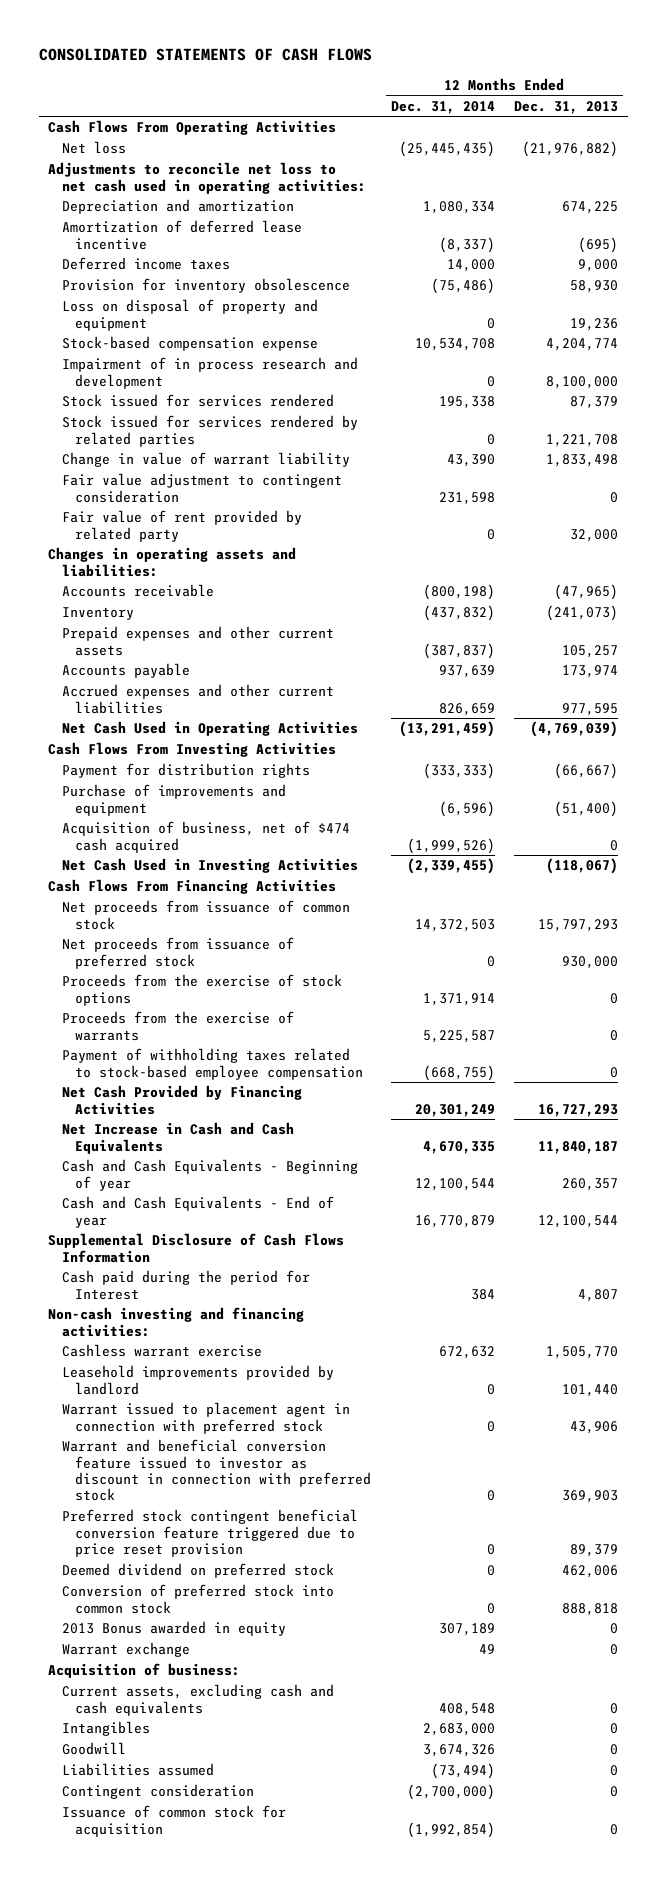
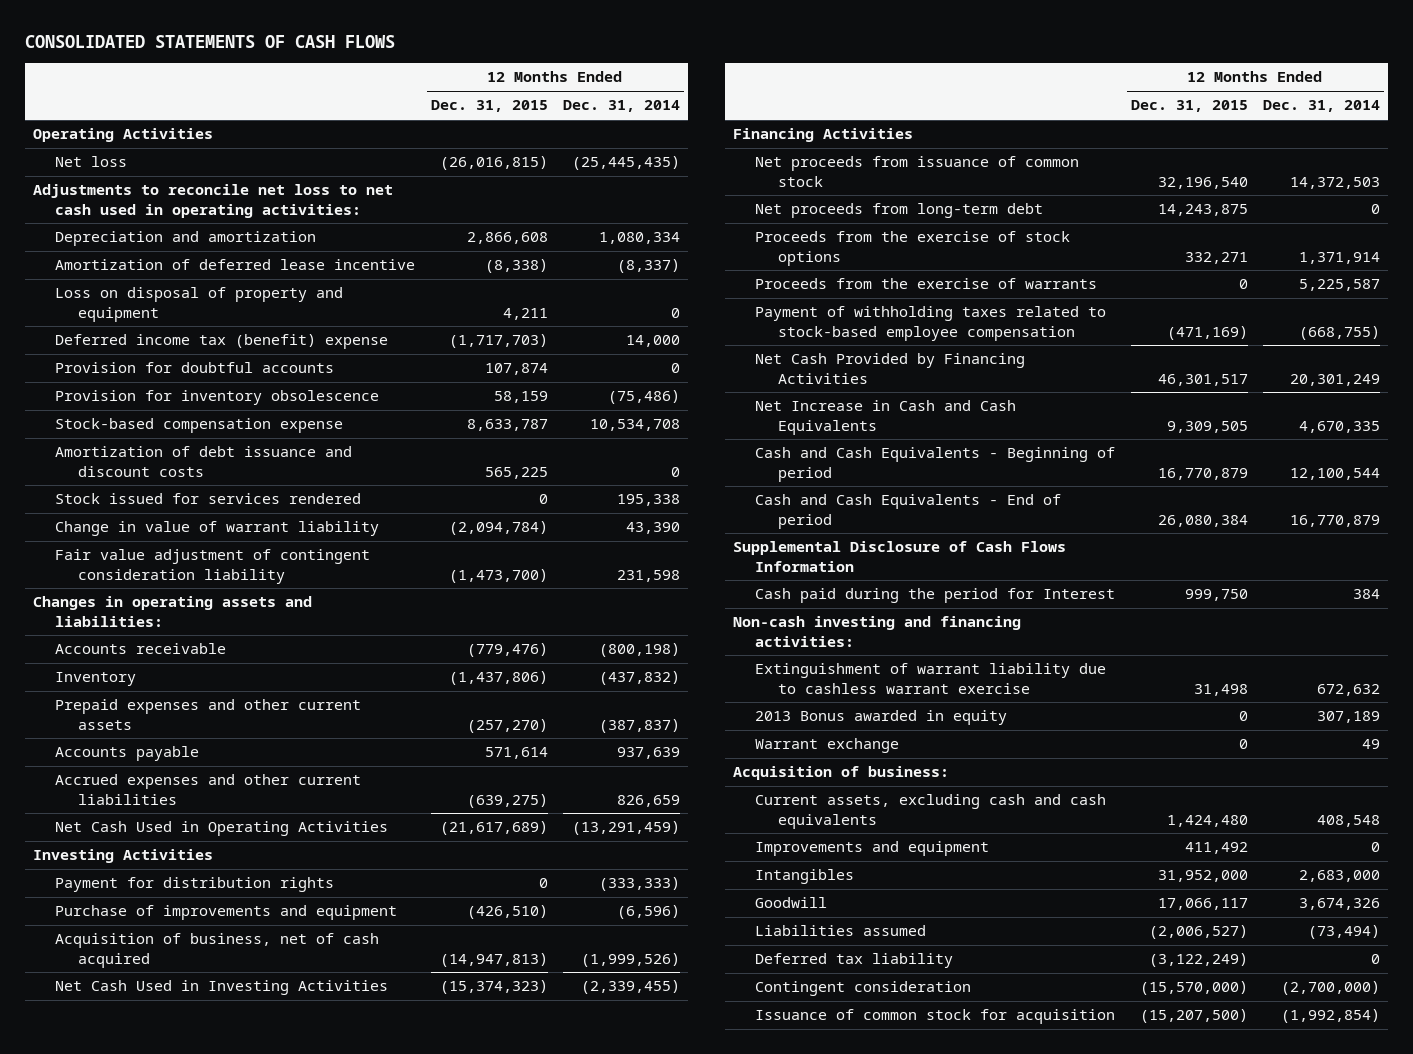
[514,100,619,114] Dec. 31, 2013 -> none
none -> [430,100,548,113] Dec. 31, 2015
[48,120,337,136] Cash Flows From Operating Activities -> [32,128,213,143] Operating Activities
[61,257,230,271] Deferred income taxes -> none
none -> [55,334,389,350] Deferred income tax (benefit) expense
none -> [55,362,335,374] Provision for doubtful accounts
[61,278,350,294] Provision for inventory obsolescence -> [55,390,380,406] Provision for inventory obsolescence
[61,357,358,389] Impairment of in process research and development -> none
none -> [55,446,353,477] Amortization of debt issuance and discount costs
[61,415,358,447] Stock issued for services rendered by related parties -> none
[61,510,302,542] Fair value of rent provided by related party -> none
[61,473,342,503] Fair value adjustment to contingent consideration -> [55,549,371,584] Fair value adjustment of contingent consideration liability
[48,742,337,758] Cash Flows From Investing Activities -> [32,849,213,864] Investing Activities
[61,821,350,853] Acquisition of business, net of $474 cash acquired -> [55,933,380,968] Acquisition of business, net of cash acquired
[48,879,337,895] Cash Flows From Financing Activities -> [732,128,913,143] Financing Activities
[61,937,294,969] Net proceeds from issuance of preferred stock -> none
none -> [755,203,1044,219] Net proceeds from long-term debt
[61,1159,358,1191] Cash and Cash Equivalents - Beginning of year -> [755,447,1116,482] Cash and Cash Equivalents - Beginning of period
[61,1196,334,1228] Cash and Cash Equivalents - End of year -> [755,494,1062,529] Cash and Cash Equivalents - End of period
[61,1365,334,1395] Leasehold improvements provided by landlord -> none
[61,1402,350,1434] Warrant issued to placement agent in connection with preferred stock -> none
[61,1439,372,1502] Warrant and beneficial conversion feature issued to investor as discount in connection with preferred stock -> none
[61,1509,358,1558] Preferred stock contingent beneficial conversion feature triggered due to price reset provision -> none
[61,1563,334,1579] Deemed dividend on preferred stock -> none
[61,1584,334,1614] Conversion of preferred stock into common stock -> none
[61,1344,262,1358] Cashless warrant exercise -> [755,663,1107,694] Extinguishment of warrant liability due to cashless warrant exercise
none -> [755,841,990,857] Improvements and equipment
none -> [755,953,954,969] Deferred tax liability

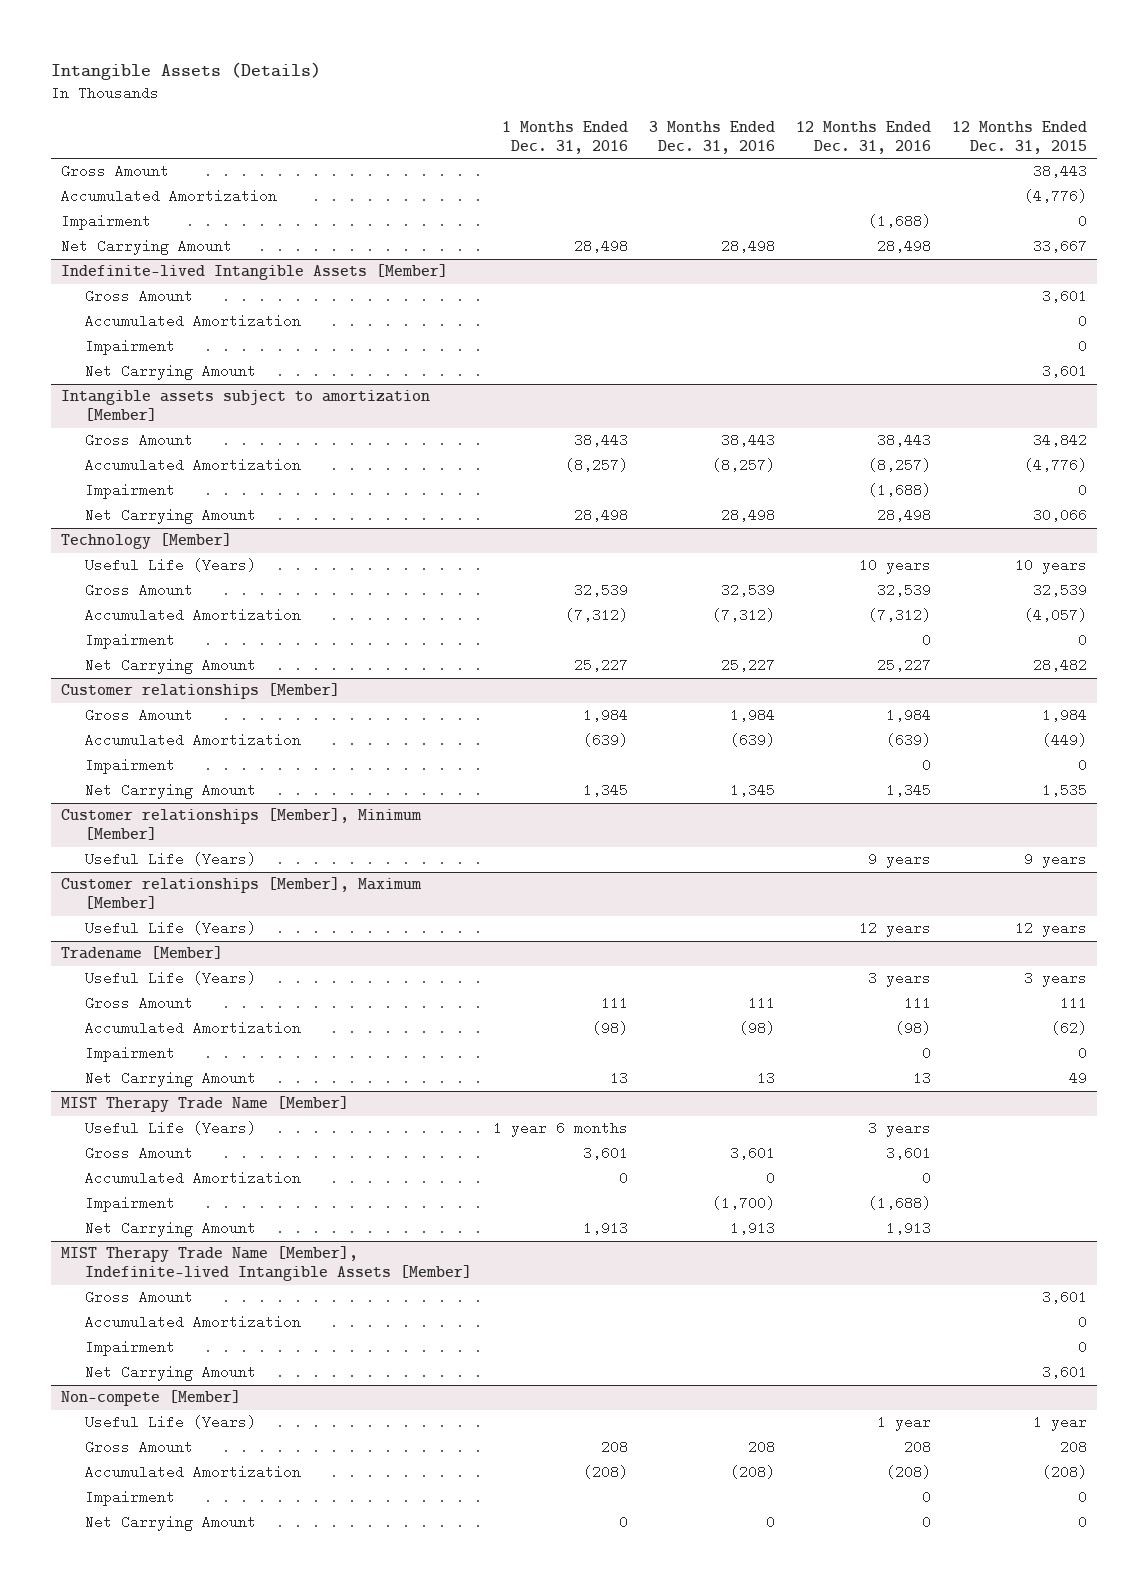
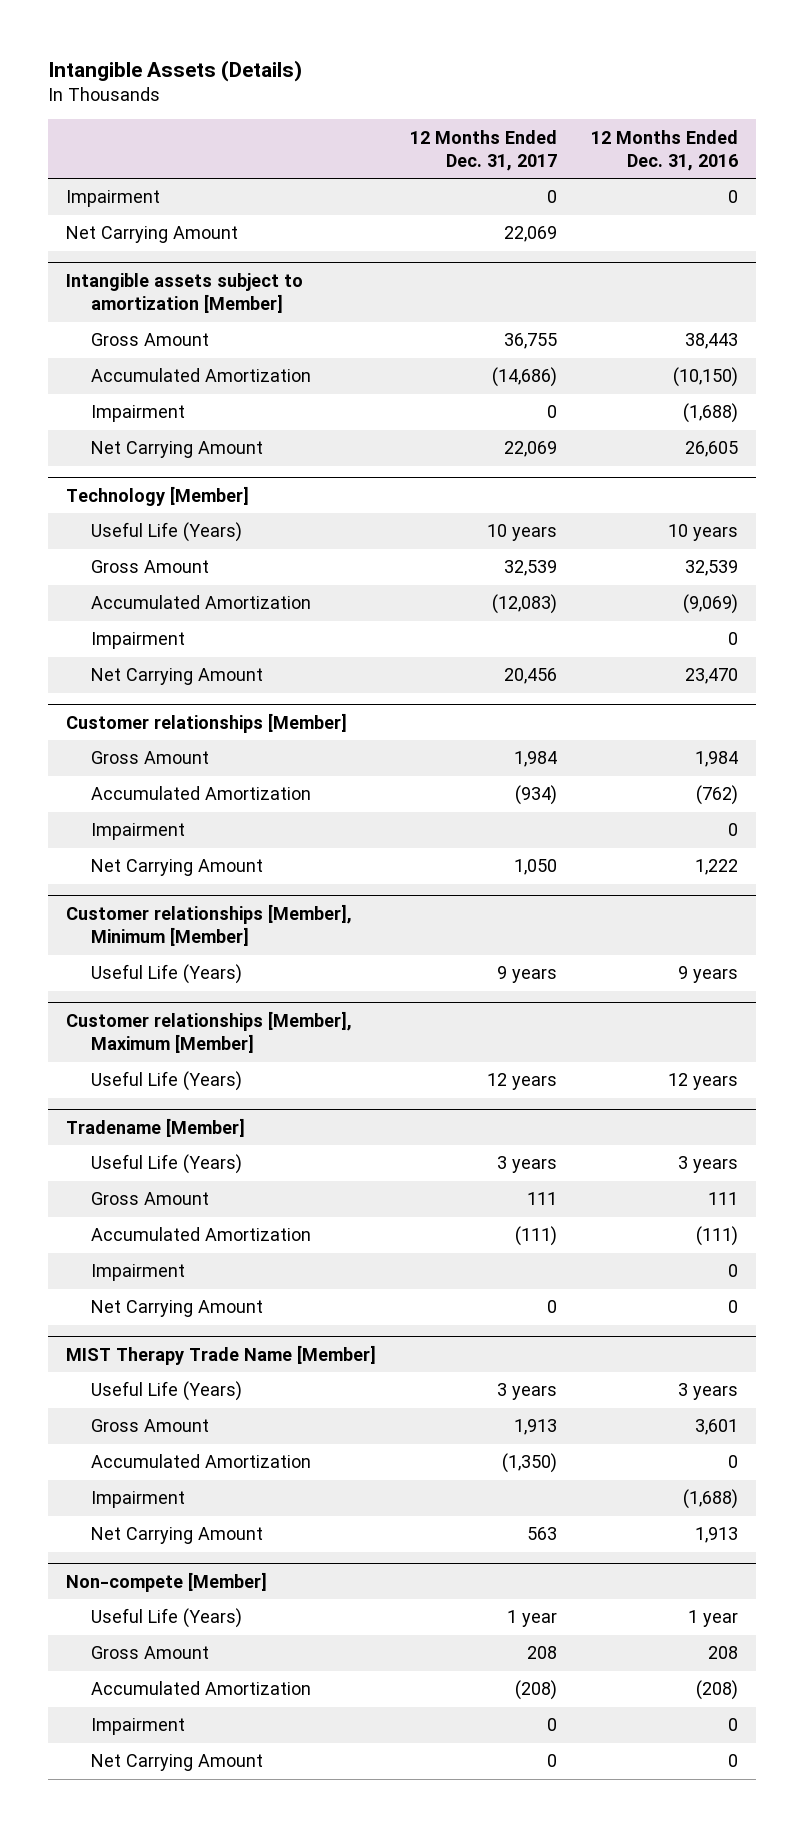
[502,120,629,155] 1 Months Ended Dec. 31, 2016 -> none
[649,120,776,155] 3 Months Ended Dec. 31, 2016 -> none
[951,120,1087,155] 12 Months Ended Dec. 31, 2015 -> none
none -> [409,129,557,171] 12 Months Ended Dec. 31, 2017
[61,164,170,179] Gross Amount -> none
[61,189,278,204] Accumulated Amortization -> none
[61,239,233,256] Net Carrying Amount -> none
[61,264,449,281] Indefinite-lived Intangible Assets [Member] -> none
[85,289,194,304] Gross Amount -> none
[85,314,302,329] Accumulated Amortization -> none
[85,339,176,356] Impairment -> none
[867,214,931,229] (1,688) -> [728,190,739,204] 0
[867,458,931,473] (8,257) -> [673,367,739,388] (10,150)
[876,508,931,523] 28,498 -> [685,441,739,458] 26,605
[867,608,931,623] (7,312) -> [683,594,739,615] (9,069)
[876,658,931,673] 25,227 -> [685,668,739,685] 23,470
[885,733,931,748] (639) -> [696,785,739,806] (762)
[885,783,931,798] 1,345 -> [695,859,739,876] 1,222
[894,1021,931,1036] (98) -> [696,1226,739,1247] (111)
[912,1071,931,1086] 13 -> [728,1300,739,1314] 0
[61,1246,473,1282] MIST Therapy Trade Name [Member], Indefinite-lived Intangible Assets [Member] -> none
[85,1290,194,1305] Gross Amount -> none
[85,1315,302,1330] Accumulated Amortization -> none
[85,1340,176,1357] Impairment -> none
[85,1365,257,1382] Net Carrying Amount -> none

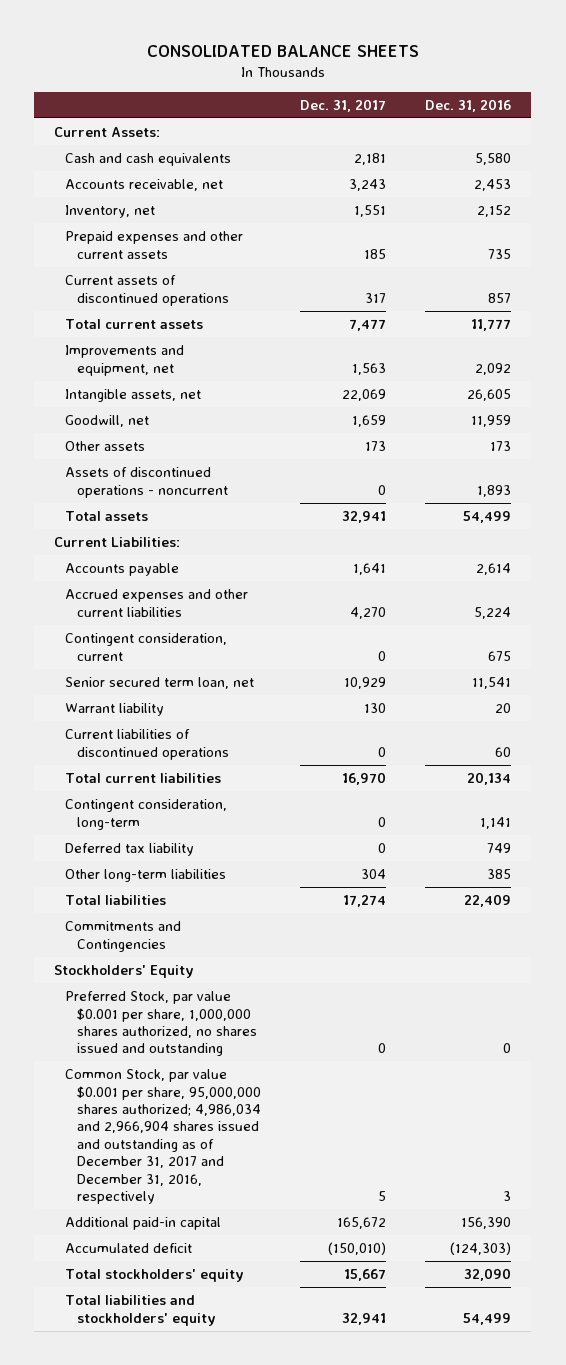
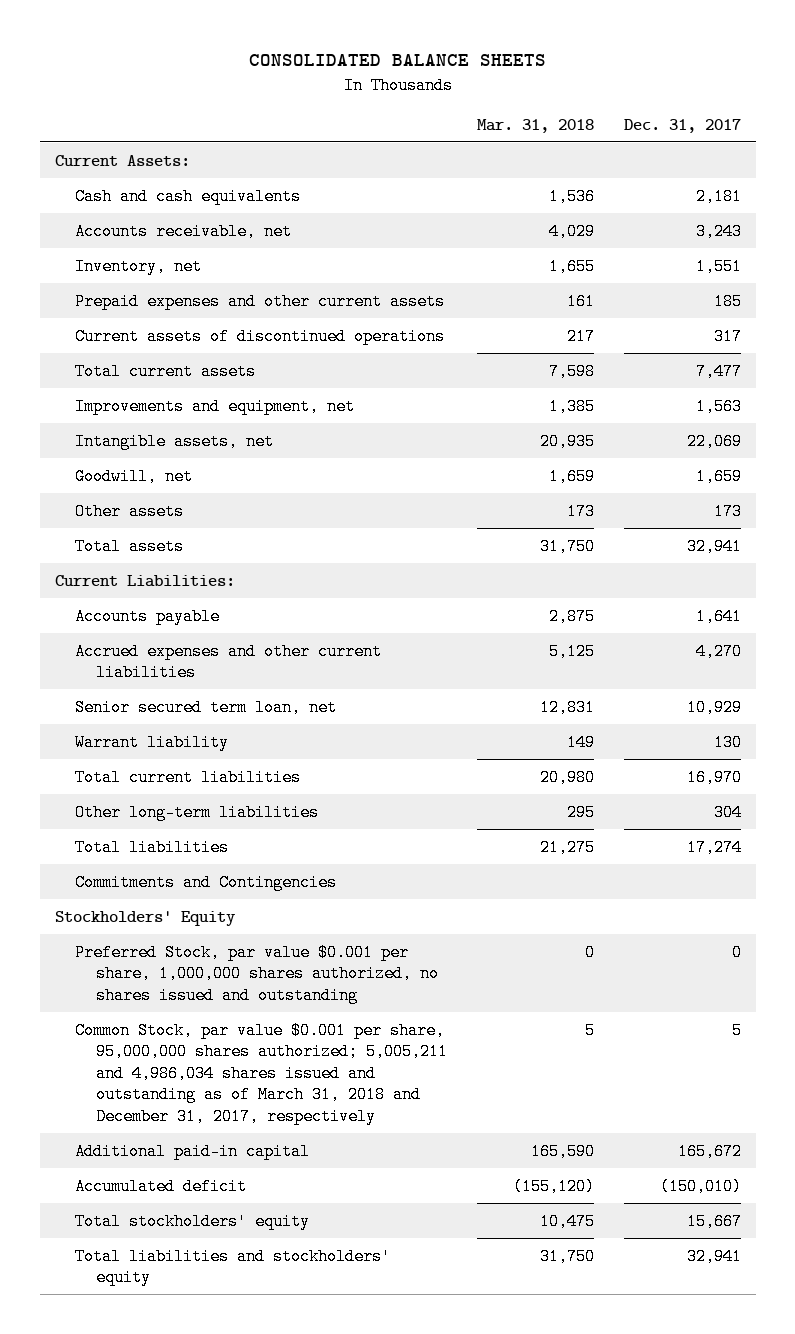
[425,98,512,112] Dec. 31, 2016 -> none
none -> [476,118,594,133] Mar. 31, 2018
[65,467,228,498] Assets of discontinued operations - noncurrent -> none
[65,633,228,661] Contingent consideration, current -> none
[65,729,229,760] Current liabilities of discontinued operations -> none
[65,799,228,830] Contingent consideration, long-term -> none
[65,843,195,857] Deferred tax liability -> none
[65,1069,261,1205] Common Stock, par value $0.001 per share, 95,000,000 shares authorized; 4,986,034 and 2,966,904 shares issued and outstanding as of December 31, 2017 and December 31, 2016, respectively -> [75,1021,448,1125] Common Stock, par value $0.001 per share, 95,000,000 shares authorized; 5,005,211 and 4,986,034 shares issued and outstanding as of March 31, 2018 and December 31, 2017, respectively

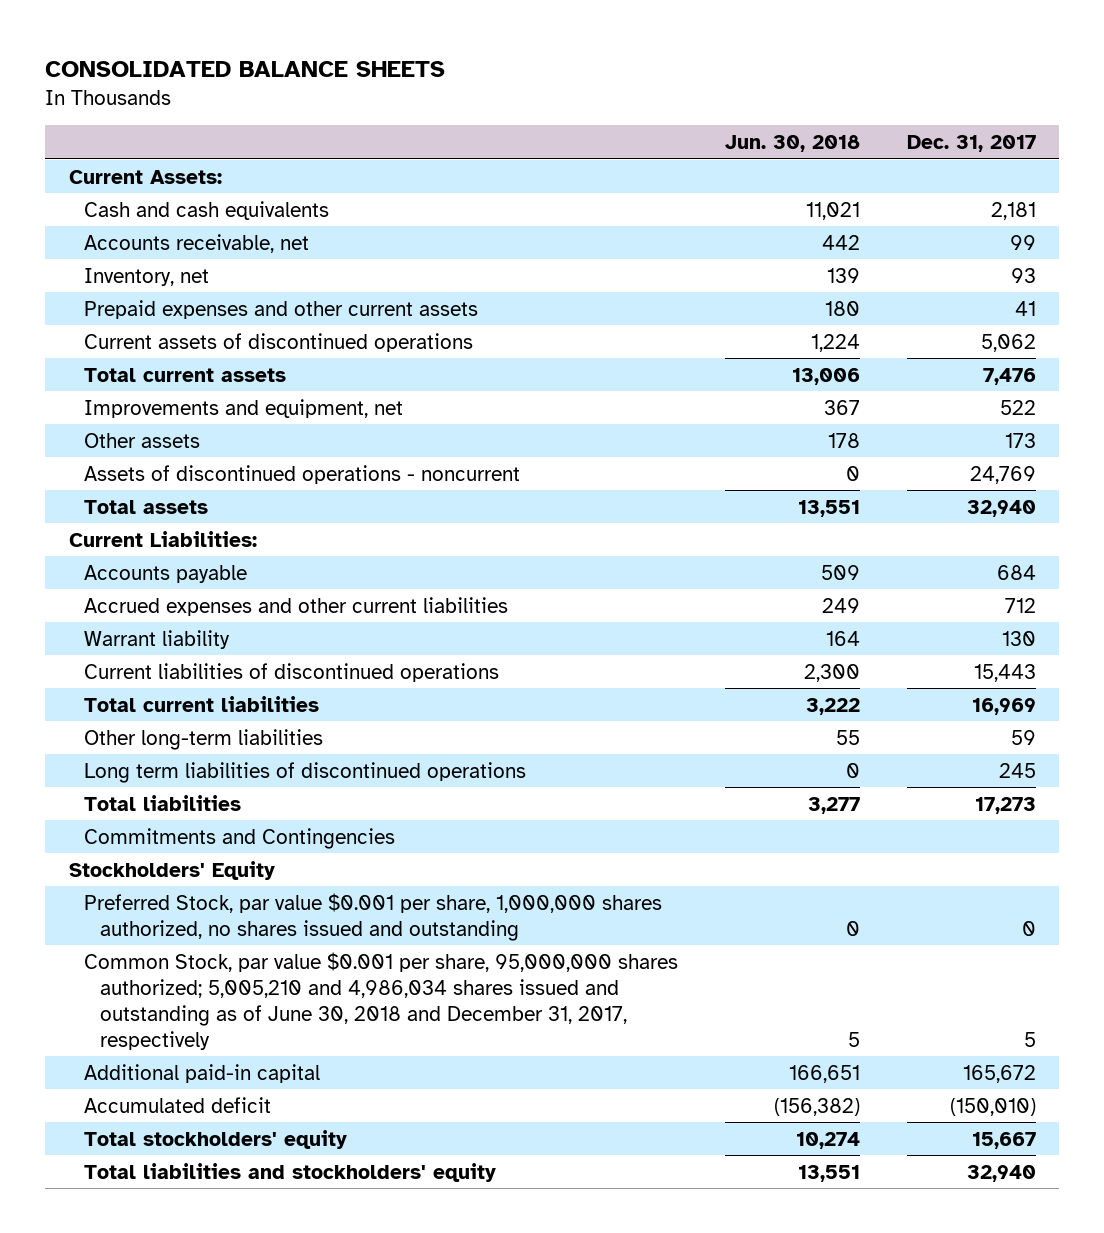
[476,118,594,133] Mar. 31, 2018 -> none
none -> [725,135,861,153] Jun. 30, 2018
[75,432,275,450] Intangible assets, net -> none
[75,467,194,485] Goodwill, net -> none
[695,222,742,240] 3,243 -> [1009,234,1036,250] 99
[695,257,742,275] 1,551 -> [1010,267,1036,283] 93
[713,292,742,310] 185 -> [1014,300,1036,316] 41
[713,327,742,345] 317 -> [980,333,1036,352] 5,062
[695,362,742,380] 7,477 -> [982,367,1036,385] 7,476
[695,397,742,415] 1,563 -> [999,399,1036,415] 522
none -> [84,464,521,484] Assets of discontinued operations - noncurrent
[686,537,742,555] 32,941 -> [966,499,1036,517] 32,940
[75,698,338,716] Senior secured term loan, net -> none
[695,607,742,625] 1,641 -> [996,564,1036,580] 684
[695,642,742,660] 4,270 -> [1004,597,1036,613] 712
none -> [84,662,500,682] Current liabilities of discontinued operations
[686,768,742,786] 16,970 -> [971,697,1036,715] 16,969
[713,803,742,821] 304 -> [1010,729,1036,745] 59
none -> [84,761,527,783] Long term liabilities of discontinued operations
[686,838,742,856] 17,274 -> [974,796,1036,814] 17,273
[75,1021,448,1125] Common Stock, par value $0.001 per share, 95,000,000 shares authorized; 5,005,211 and 4,986,034 shares issued and outstanding as of March 31, 2018 and December 31, 2017, respectively -> [84,951,679,1050] Common Stock, par value $0.001 per share, 95,000,000 shares authorized; 5,005,210 and 4,986,034 shares issued and outstanding as of June 30, 2018 and December 31, 2017, respectively
[686,1247,742,1265] 32,941 -> [966,1164,1036,1182] 32,940

